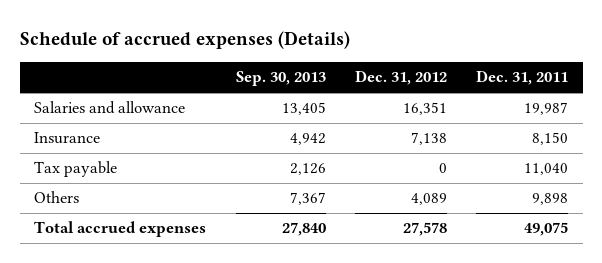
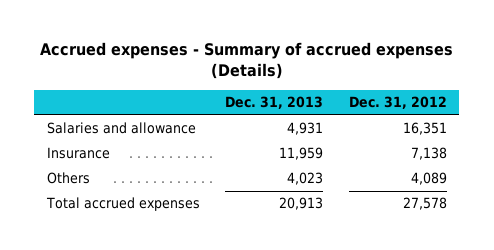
[19,31,350,50] Schedule of accrued expenses (Details) -> [39,42,453,80] Accrued expenses - Summary of accrued expenses (Details)
[235,71,326,87] Sep. 30, 2013 -> none
[475,70,568,86] Dec. 31, 2011 -> none
none -> [225,95,324,109] Dec. 31, 2013
[34,161,118,178] Tax payable -> none

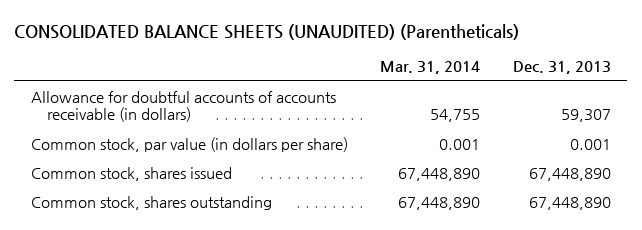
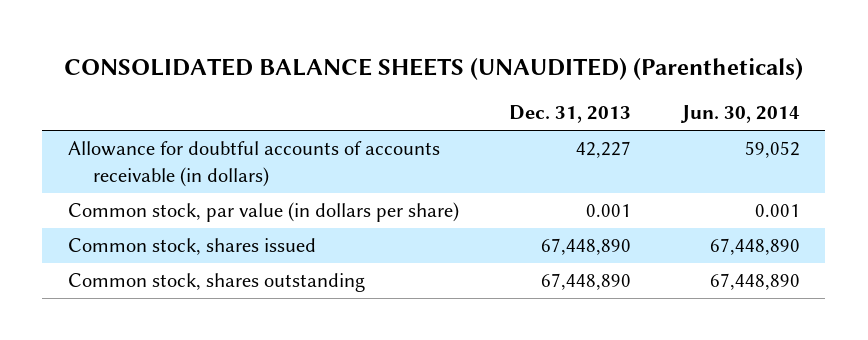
[380,61,481,75] Mar. 31, 2014 -> none
none -> [679,105,800,124] Jun. 30, 2014
[561,109,612,123] 59,307 -> [576,141,632,159] 42,227

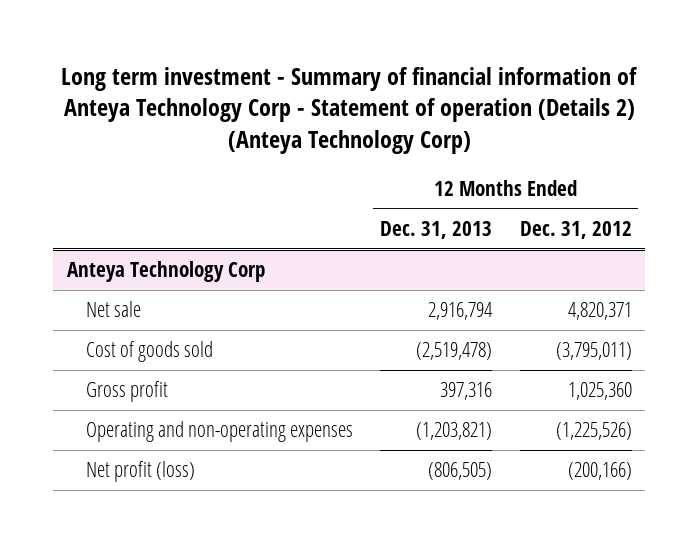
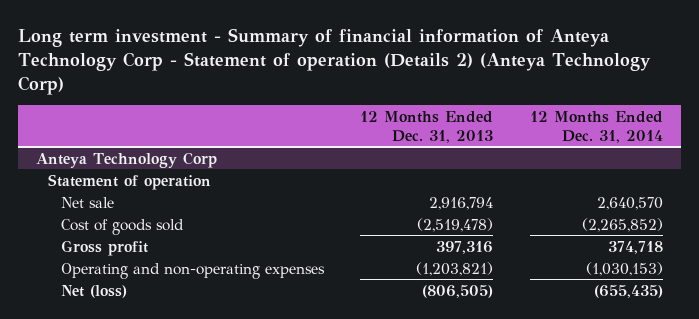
[519,220,632,239] Dec. 31, 2012 -> none
none -> [530,111,664,143] 12 Months Ended Dec. 31, 2014
none -> [48,173,212,190] Statement of operation
[85,461,195,483] Net profit (loss) -> [60,284,127,298] Net (loss)

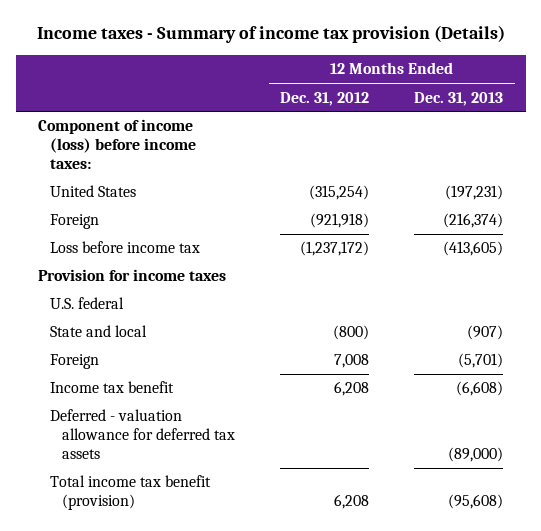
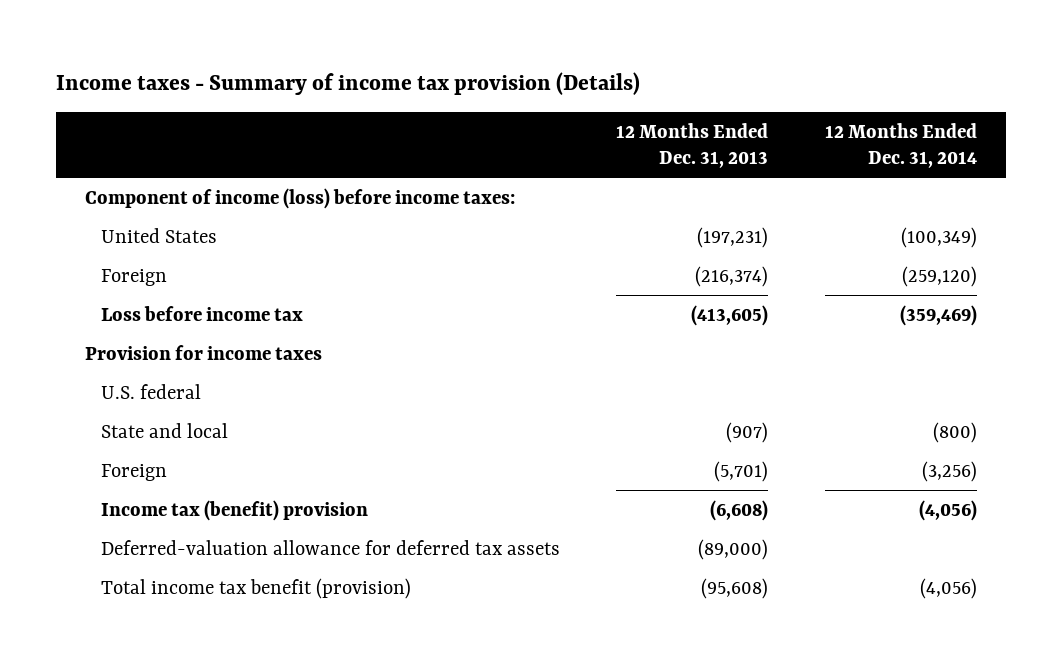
[280,91,370,106] Dec. 31, 2012 -> none
none -> [825,122,978,168] 12 Months Ended Dec. 31, 2014
[50,381,175,394] Income tax benefit -> [100,499,368,521] Income tax (benefit) provision
[50,409,236,460] Deferred - valuation allowance for deferred tax assets -> [100,539,560,555] Deferred-valuation allowance for deferred tax assets

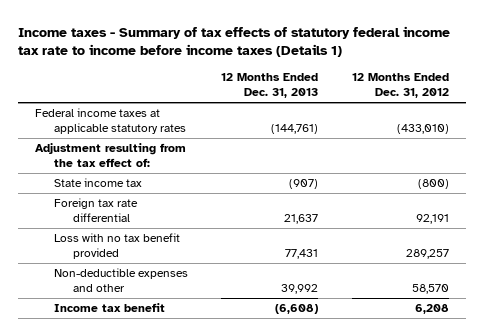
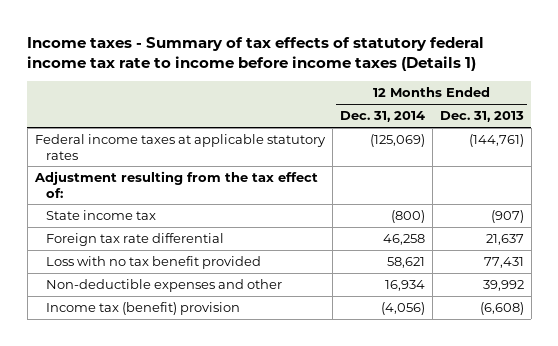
[351,73,449,99] 12 Months Ended Dec. 31, 2012 -> none
none -> [339,111,425,123] Dec. 31, 2014
[53,303,165,313] Income tax benefit -> [45,302,240,316] Income tax (benefit) provision

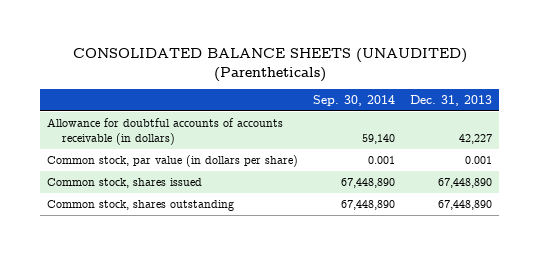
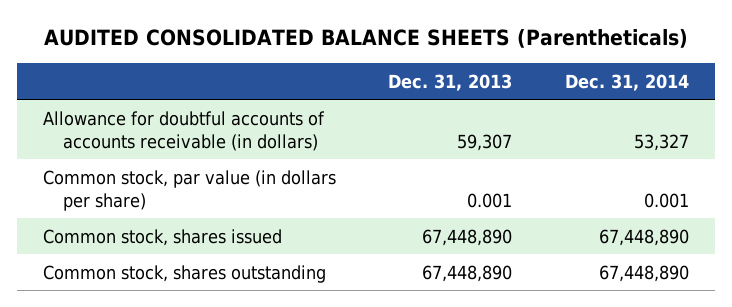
[72,48,467,83] CONSOLIDATED BALANCE SHEETS (UNAUDITED) (Parentheticals) -> [43,29,688,49] AUDITED CONSOLIDATED BALANCE SHEETS (Parentheticals)
[313,95,396,107] Sep. 30, 2014 -> none
none -> [564,73,689,91] Dec. 31, 2014
[459,134,493,145] 42,227 -> [457,133,513,151] 59,307

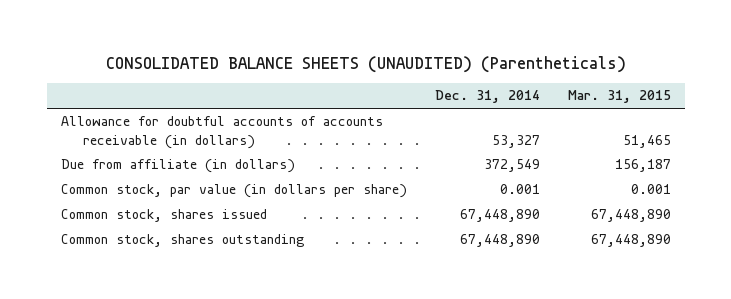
[43,29,688,49] AUDITED CONSOLIDATED BALANCE SHEETS (Parentheticals) -> [105,55,626,73] CONSOLIDATED BALANCE SHEETS (UNAUDITED) (Parentheticals)
[388,73,513,91] Dec. 31, 2013 -> none
none -> [567,90,671,104] Mar. 31, 2015
none -> [60,159,295,174] Due from affiliate (in dollars)

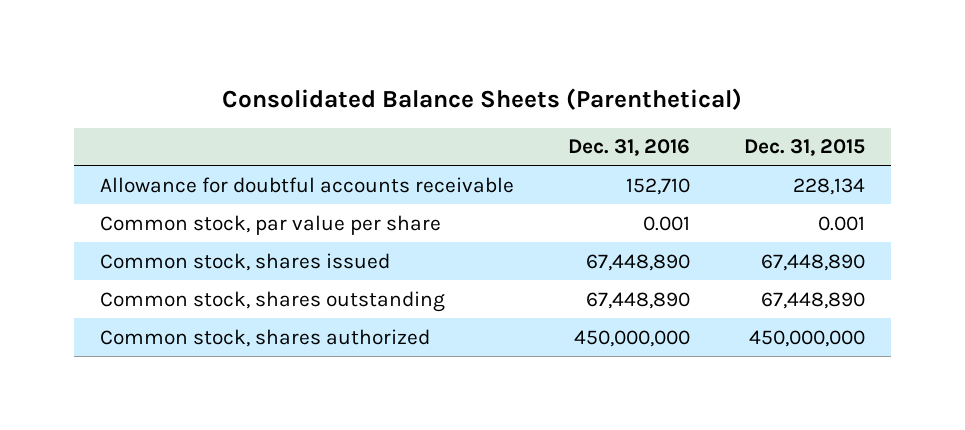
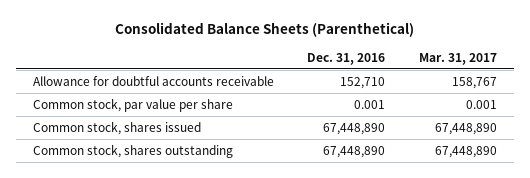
[743,139,865,157] Dec. 31, 2015 -> none
none -> [419,52,498,65] Mar. 31, 2017
[100,328,431,347] Common stock, shares authorized -> none

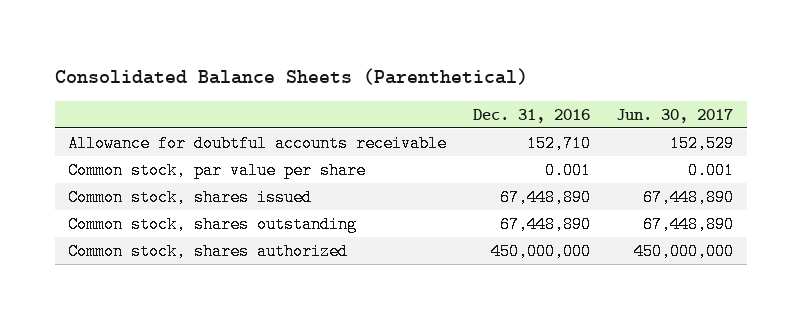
[419,52,498,65] Mar. 31, 2017 -> none
none -> [616,108,734,123] Jun. 30, 2017
none -> [68,242,349,260] Common stock, shares authorized

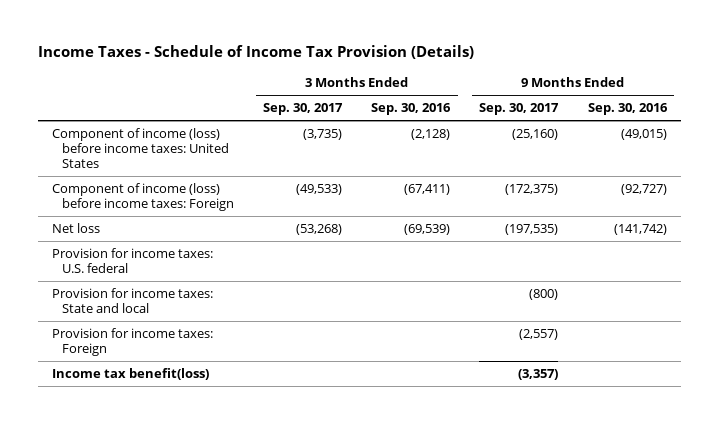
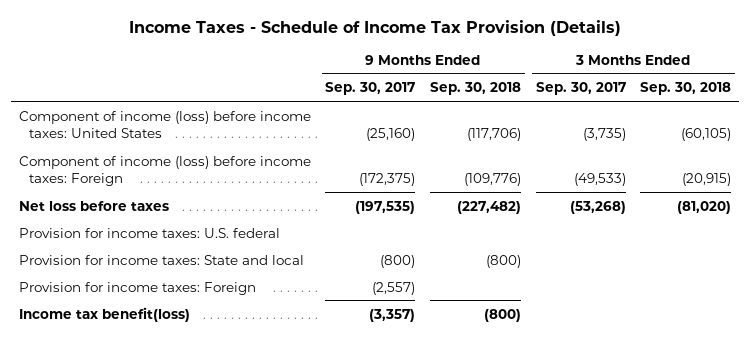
[371,103,452,116] Sep. 30, 2016 -> none
[587,103,668,116] Sep. 30, 2016 -> none
none -> [430,82,522,96] Sep. 30, 2018
none -> [640,82,732,96] Sep. 30, 2018
[52,223,101,234] Net loss -> [18,200,169,211] Net loss before taxes

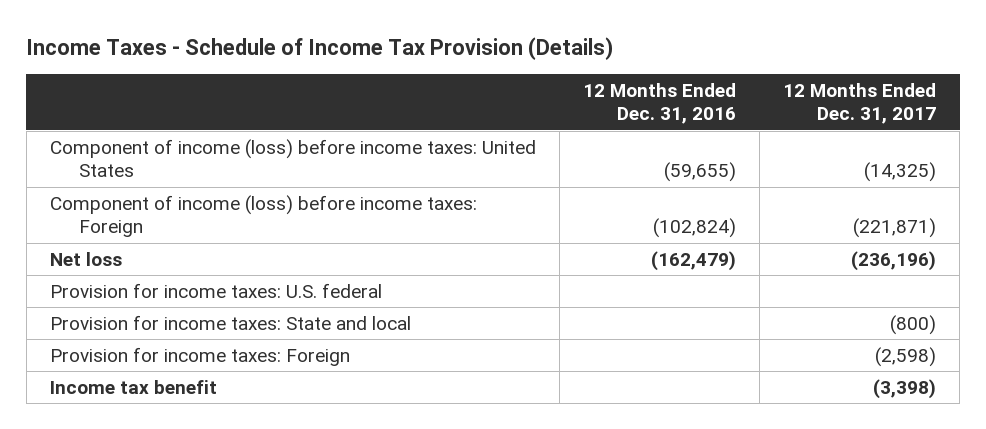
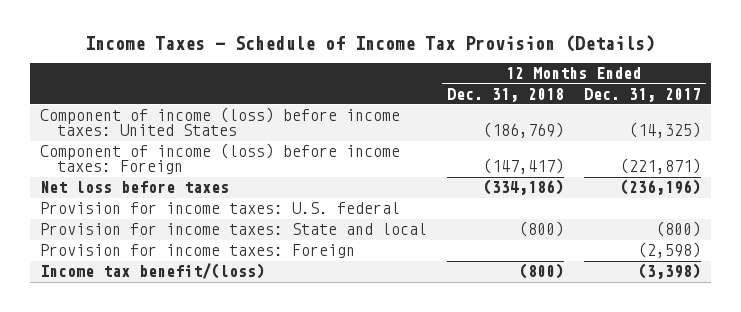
[582,82,736,125] 12 Months Ended Dec. 31, 2016 -> none
none -> [446,87,564,102] Dec. 31, 2018
[49,251,122,266] Net loss -> [39,181,229,194] Net loss before taxes
[49,379,217,394] Income tax benefit -> [39,263,265,280] Income tax benefit/(loss)

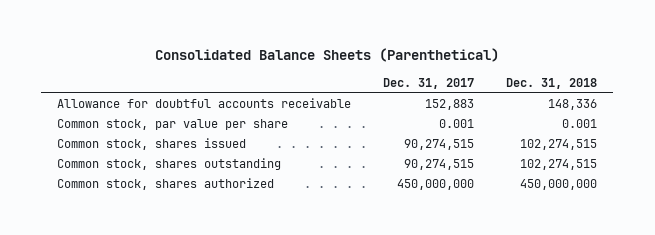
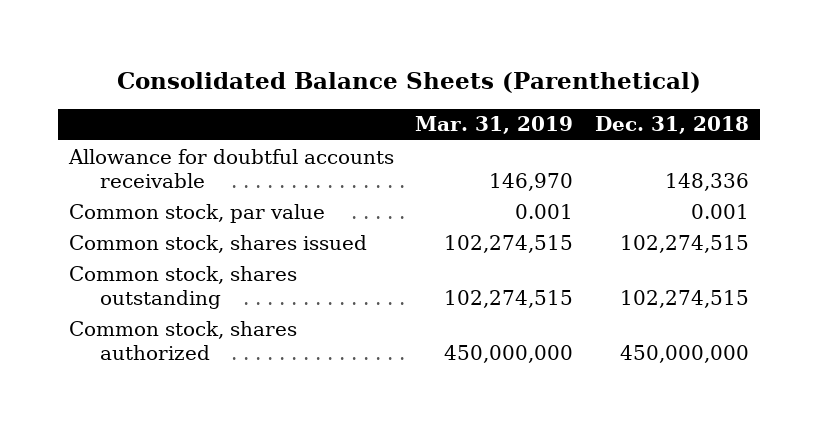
[383,78,475,90] Dec. 31, 2017 -> none
none -> [415,116,574,135] Mar. 31, 2019
[57,119,289,131] Common stock, par value per share -> [68,203,325,223] Common stock, par value

